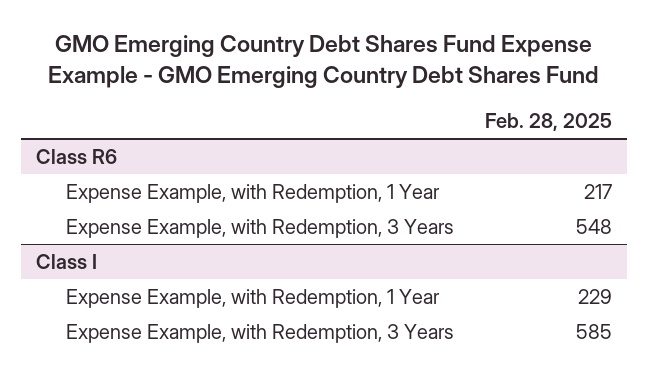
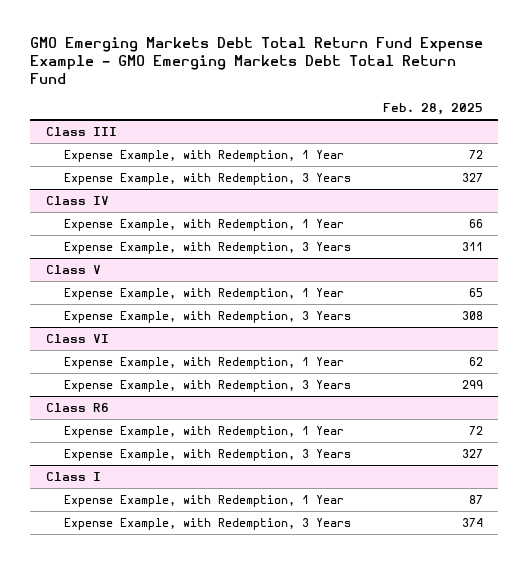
[48,34,600,88] GMO Emerging Country Debt Shares Fund Expense Example - GMO Emerging Country Debt Shares Fund -> [30,37,484,85] GMO Emerging Markets Debt Total Return Fund Expense Example - GMO Emerging Markets Debt Total Return Fund
none -> [46,126,118,136] Class III
none -> [64,149,345,162] Expense Example, with Redemption, 1 Year
none -> [64,172,352,185] Expense Example, with Redemption, 3 Years
none -> [46,195,110,205] Class IV
none -> [64,218,345,231] Expense Example, with Redemption, 1 Year
none -> [64,241,352,254] Expense Example, with Redemption, 3 Years
none -> [46,264,102,274] Class V
none -> [64,287,345,300] Expense Example, with Redemption, 1 Year
none -> [64,310,352,323] Expense Example, with Redemption, 3 Years
none -> [46,333,110,343] Class VI
none -> [64,356,345,369] Expense Example, with Redemption, 1 Year
none -> [64,379,352,392] Expense Example, with Redemption, 3 Years
[583,183,612,199] 217 -> [468,425,483,435] 72
[575,218,612,234] 548 -> [461,448,483,458] 327
[577,288,612,304] 229 -> [468,494,483,504] 87
[575,323,612,339] 585 -> [461,517,483,527] 374

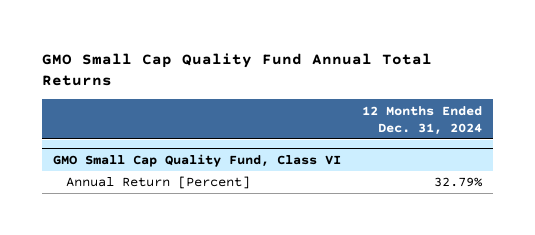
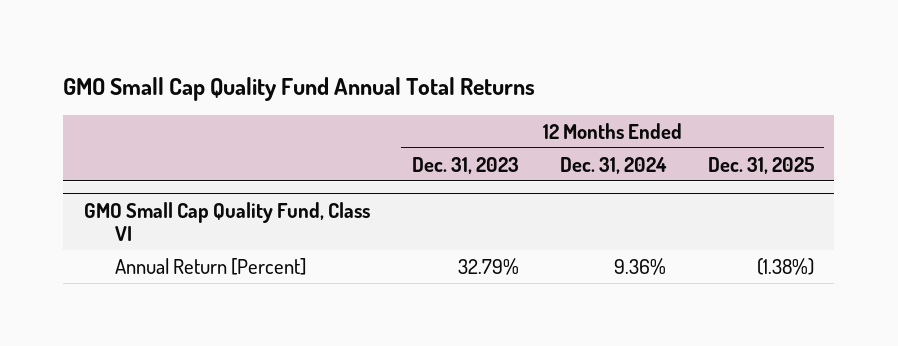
none -> [411,156,519,174] Dec. 31, 2023
none -> [707,156,814,174] Dec. 31, 2025
[434,177,484,188] 32.79% -> [614,257,667,275] 9.36%

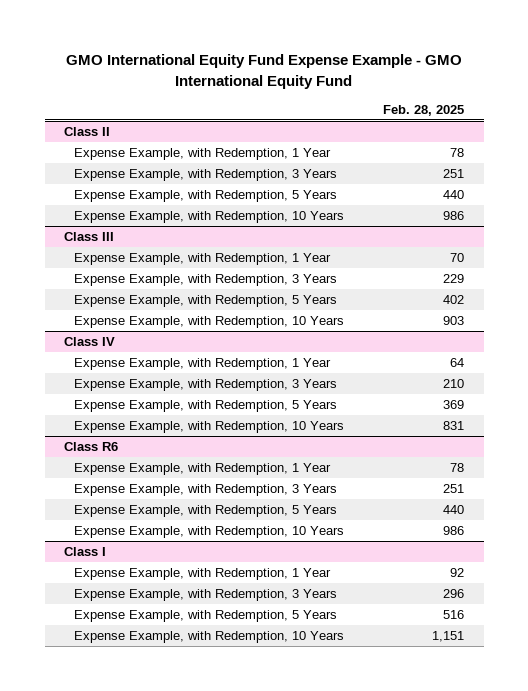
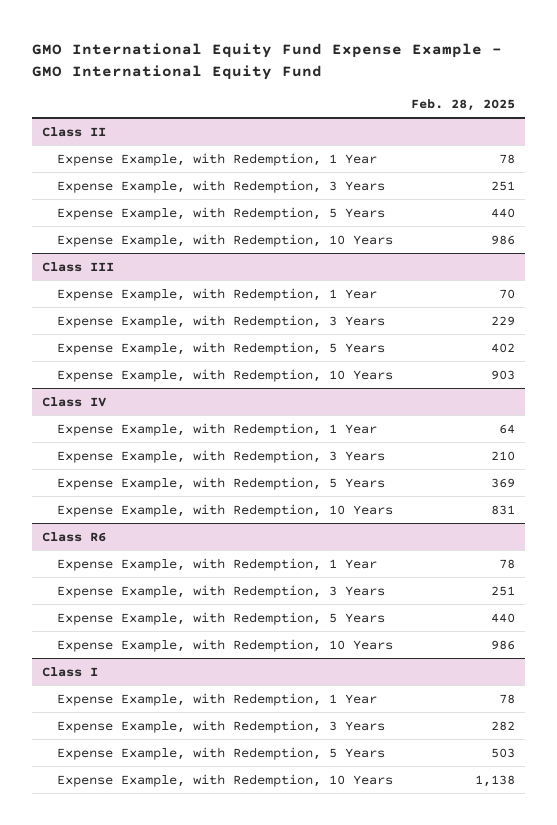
[450,568,465,578] 92 -> [499,693,516,704] 78
[443,589,465,599] 296 -> [491,720,516,731] 282
[443,610,465,620] 516 -> [491,747,516,758] 503
[432,631,465,643] 1,151 -> [475,774,516,787] 1,138

